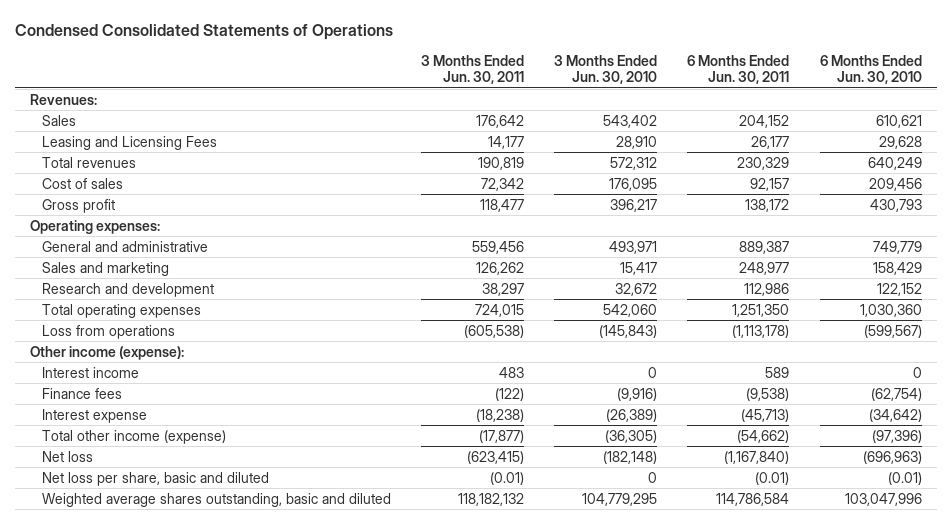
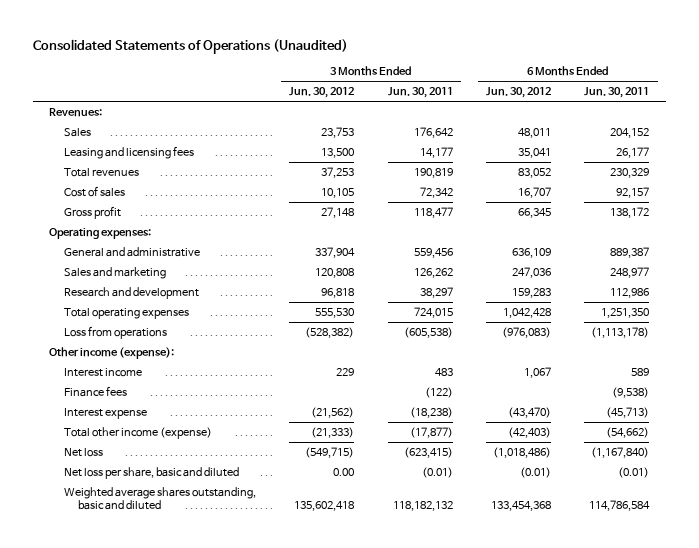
[14,24,393,41] Condensed Consolidated Statements of Operations -> [32,39,348,55] Consolidated Statements of Operations (Unaudited)
[554,54,658,85] 3 Months Ended Jun. 30, 2010 -> none
[819,54,922,85] 6 Months Ended Jun. 30, 2010 -> none
none -> [289,87,355,99] Jun. 30, 2012
none -> [485,87,551,99] Jun. 30, 2012
[42,135,218,150] Leasing and Licensing Fees -> [63,146,194,160] Leasing and licensing fees

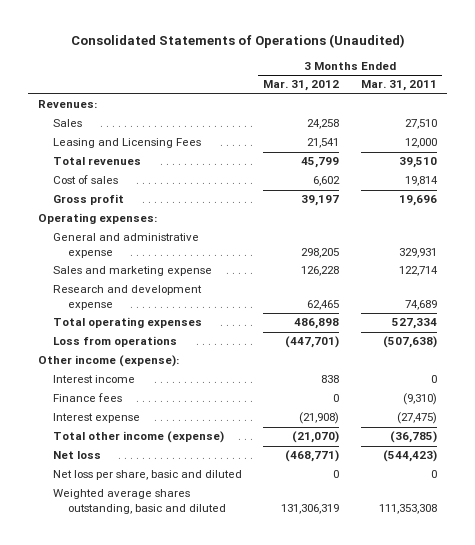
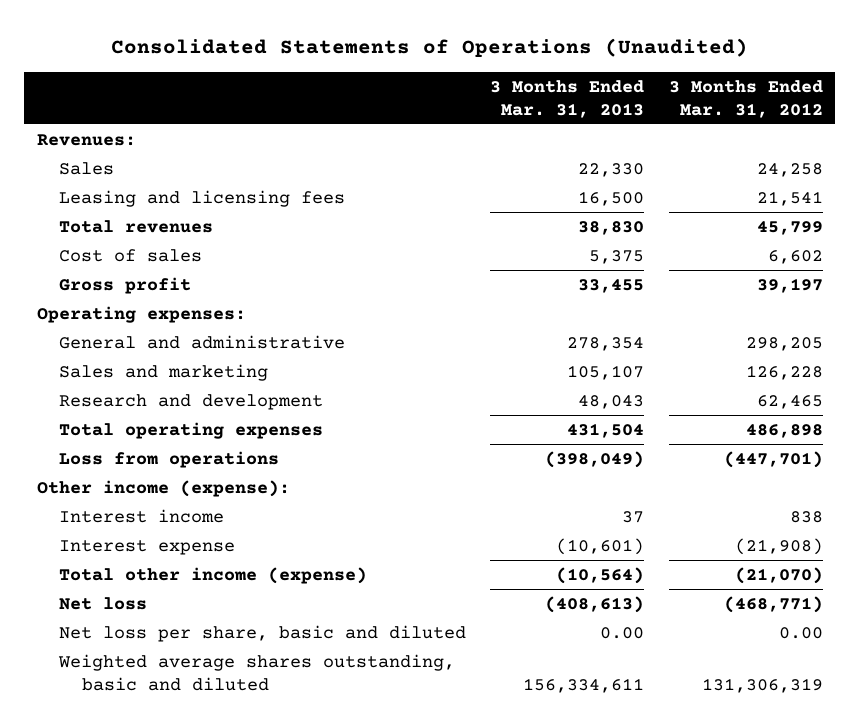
[360,80,437,92] Mar. 31, 2011 -> none
none -> [490,79,645,118] 3 Months Ended Mar. 31, 2013
[52,138,201,149] Leasing and Licensing Fees -> [59,189,346,207] Leasing and licensing fees
[52,233,199,258] General and administrative expense -> [59,334,346,349] General and administrative
[52,266,212,277] Sales and marketing expense -> [59,363,269,381] Sales and marketing
[52,285,202,310] Research and development expense -> [59,393,324,410] Research and development
[52,393,122,403] Finance fees -> none
[333,470,340,479] 0 -> [778,626,823,639] 0.00

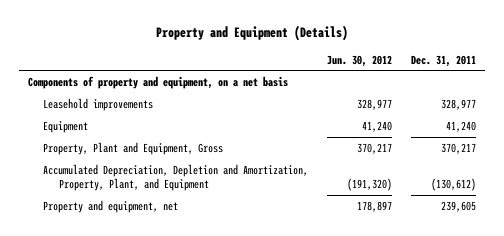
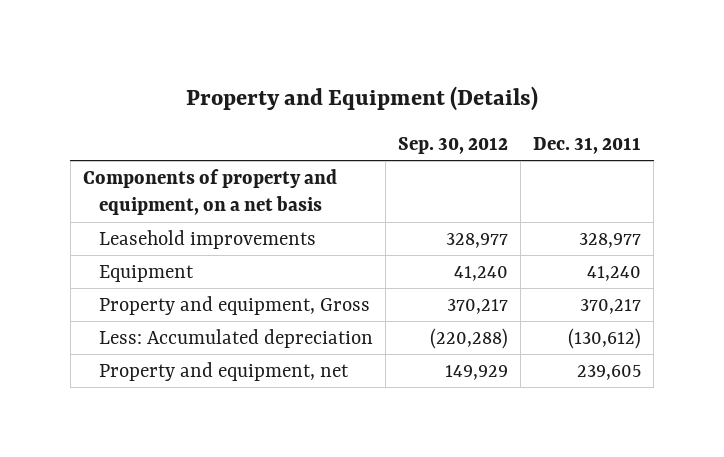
[326,54,392,67] Jun. 30, 2012 -> none
none -> [398,136,509,154] Sep. 30, 2012
[43,141,224,155] Property, Plant and Equipment, Gross -> [98,295,370,315] Property and equipment, Gross
[43,163,309,191] Accumulated Depreciation, Depletion and Amortization, Property, Plant, and Equipment -> [98,328,373,348] Less: Accumulated depreciation

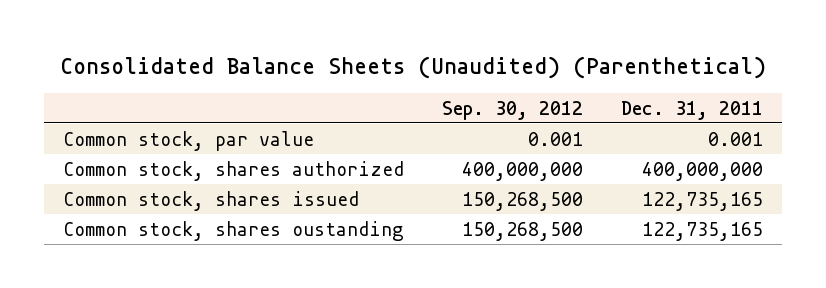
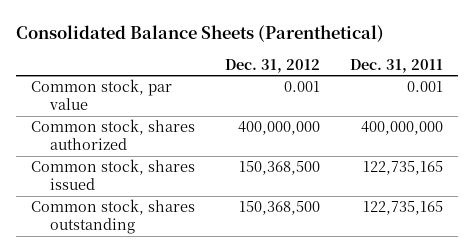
[59,55,766,79] Consolidated Balance Sheets (Unaudited) (Parenthetical) -> [16,24,385,42] Consolidated Balance Sheets (Parenthetical)
[441,100,583,120] Sep. 30, 2012 -> none
none -> [225,58,321,73] Dec. 31, 2012
[62,220,404,241] Common stock, shares oustanding -> [31,199,196,235] Common stock, shares outstanding

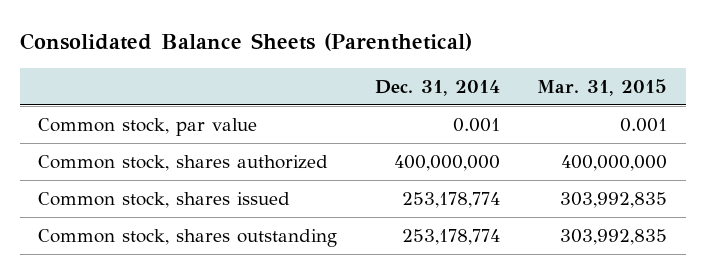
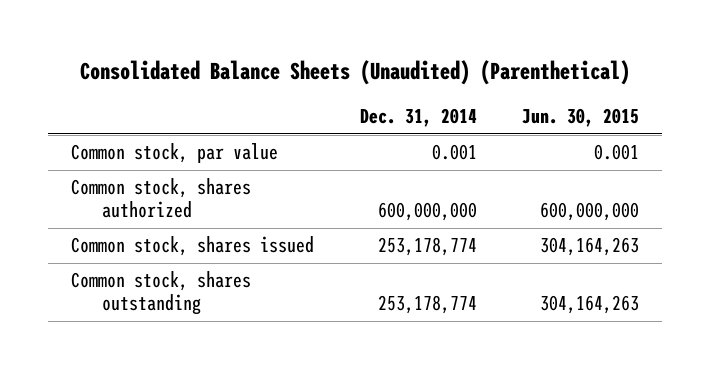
[19,33,472,52] Consolidated Balance Sheets (Parenthetical) -> [80,60,631,86] Consolidated Balance Sheets (Unaudited) (Parenthetical)
[537,79,668,97] Mar. 31, 2015 -> none
none -> [522,108,640,128] Jun. 30, 2015
[393,154,500,171] 400,000,000 -> [377,202,477,222] 600,000,000

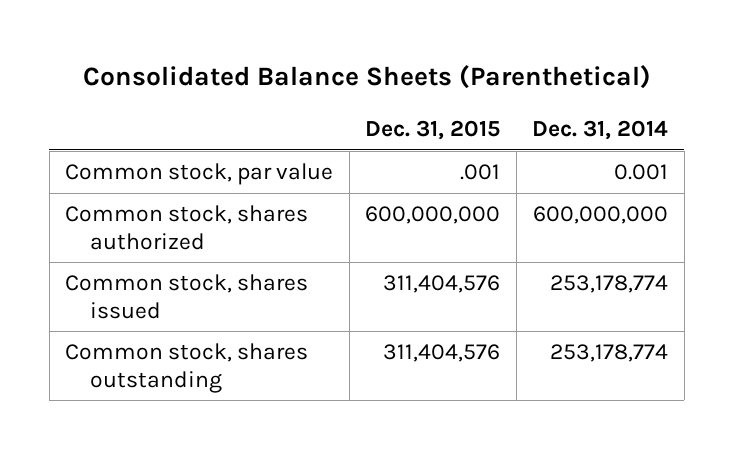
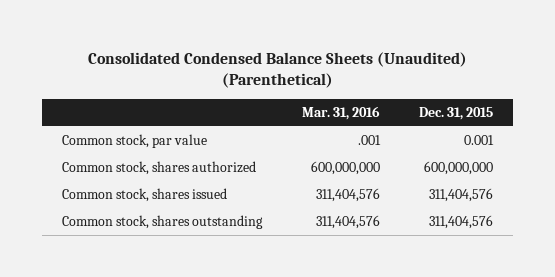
[82,65,651,90] Consolidated Balance Sheets (Parenthetical) -> [87,51,467,89] Consolidated Condensed Balance Sheets (Unaudited) (Parenthetical)
[532,120,669,141] Dec. 31, 2014 -> none
none -> [301,106,380,121] Mar. 31, 2016
[460,164,501,181] .001 -> [464,135,495,146] 0.001

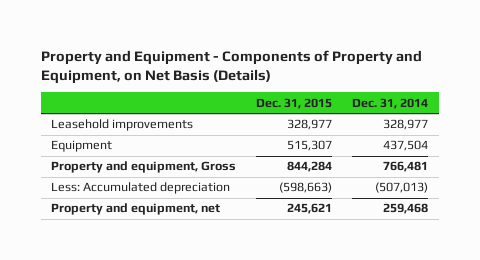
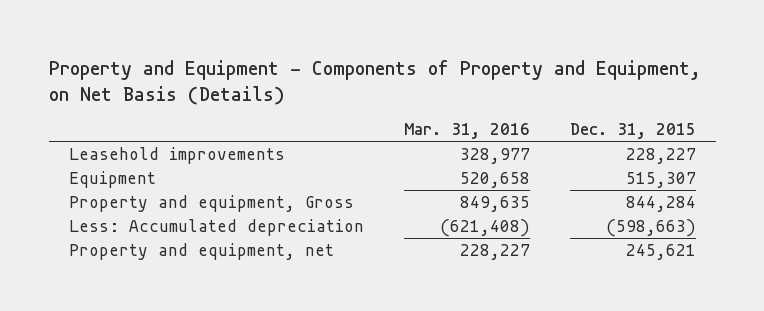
[352,97,429,109] Dec. 31, 2014 -> none
none -> [403,123,530,140] Mar. 31, 2016
[287,119,333,131] 328,977 -> [625,147,696,164] 228,227

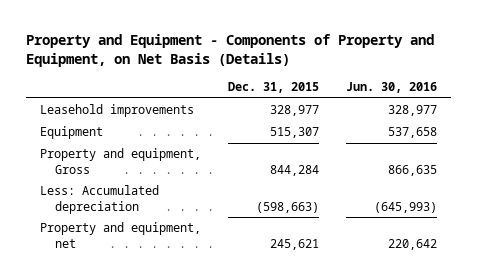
[403,123,530,140] Mar. 31, 2016 -> none
none -> [346,82,438,94] Jun. 30, 2016
[625,147,696,164] 228,227 -> [269,105,319,117] 328,977

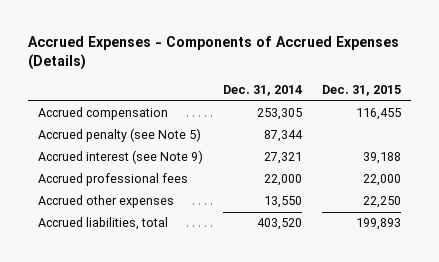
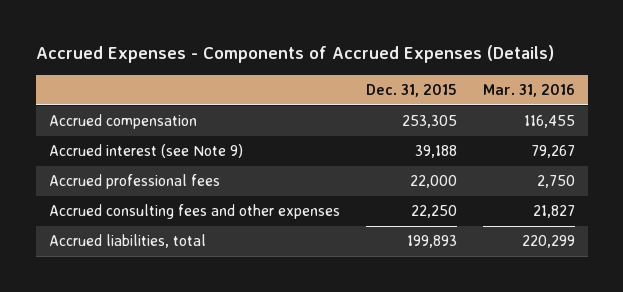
[222,84,302,96] Dec. 31, 2014 -> none
none -> [482,83,575,97] Mar. 31, 2016
[38,128,202,143] Accrued penalty (see Note 5) -> none
[355,108,401,121] 116,455 -> [401,115,457,129] 253,305
[38,195,175,209] Accrued other expenses -> [48,204,340,220] Accrued consulting fees and other expenses

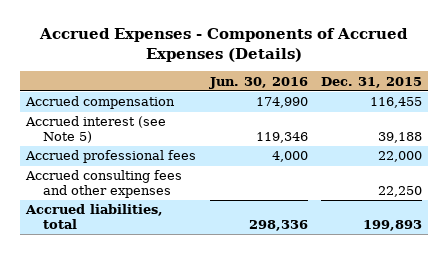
[482,83,575,97] Mar. 31, 2016 -> none
none -> [208,76,308,89] Jun. 30, 2016
[401,115,457,129] 253,305 -> [369,97,422,109] 116,455
[48,144,243,159] Accrued interest (see Note 9) -> [25,116,167,143] Accrued interest (see Note 5)

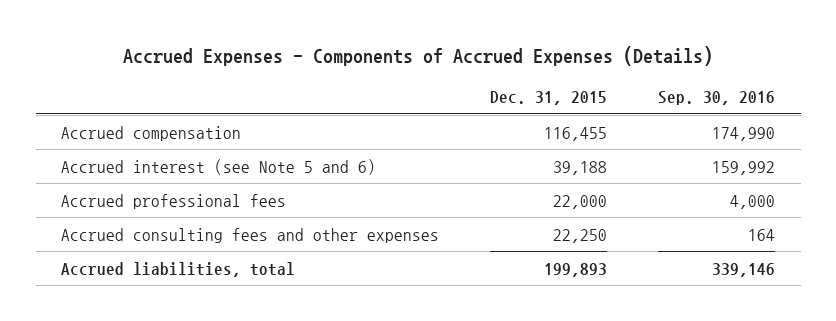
[208,76,308,89] Jun. 30, 2016 -> none
none -> [658,91,776,106] Sep. 30, 2016
[25,116,167,143] Accrued interest (see Note 5) -> [61,158,377,175] Accrued interest (see Note 5 and 6)

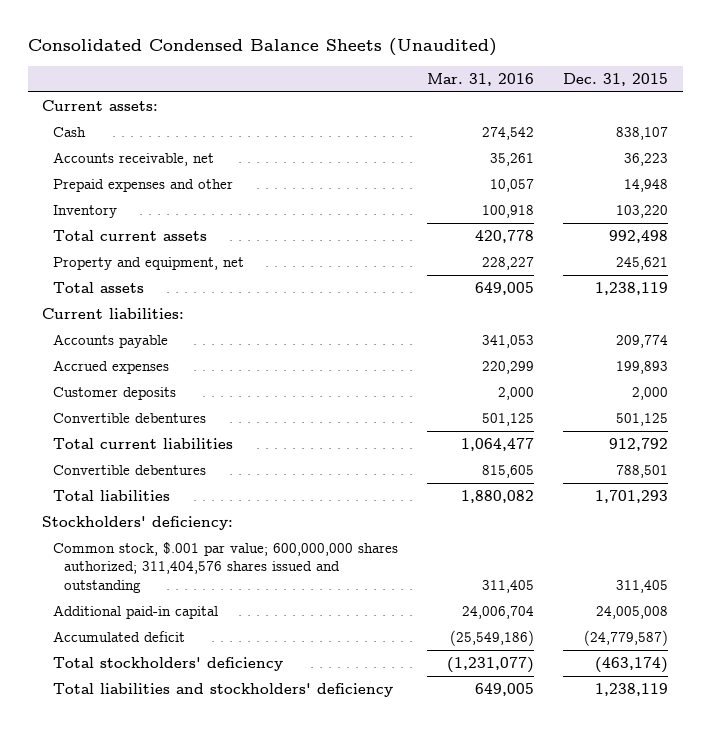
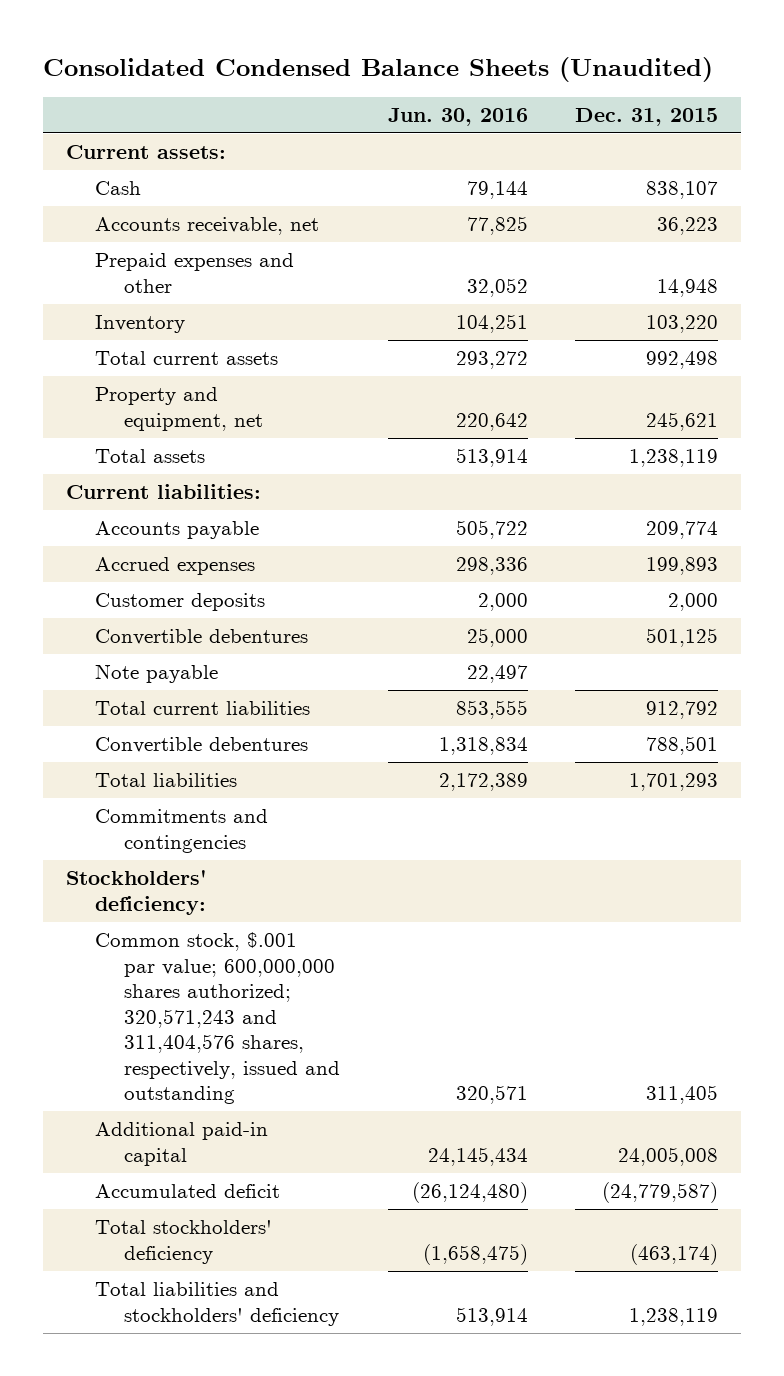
[427,72,535,86] Mar. 31, 2016 -> none
none -> [387,108,528,127] Jun. 30, 2016
none -> [95,664,219,684] Note payable
none -> [95,809,269,853] Commitments and contingencies
[52,542,398,593] Common stock, $.001 par value; 600,000,000 shares authorized; 311,404,576 shares issued and outstanding -> [95,932,341,1105] Common stock, $.001 par value; 600,000,000 shares authorized; 320,571,243 and 311,404,576 shares, respectively, issued and outstanding

